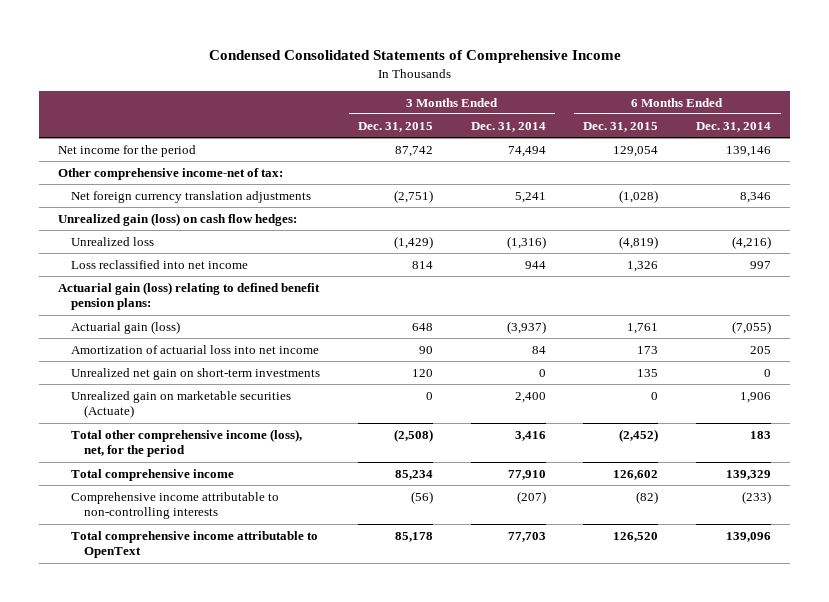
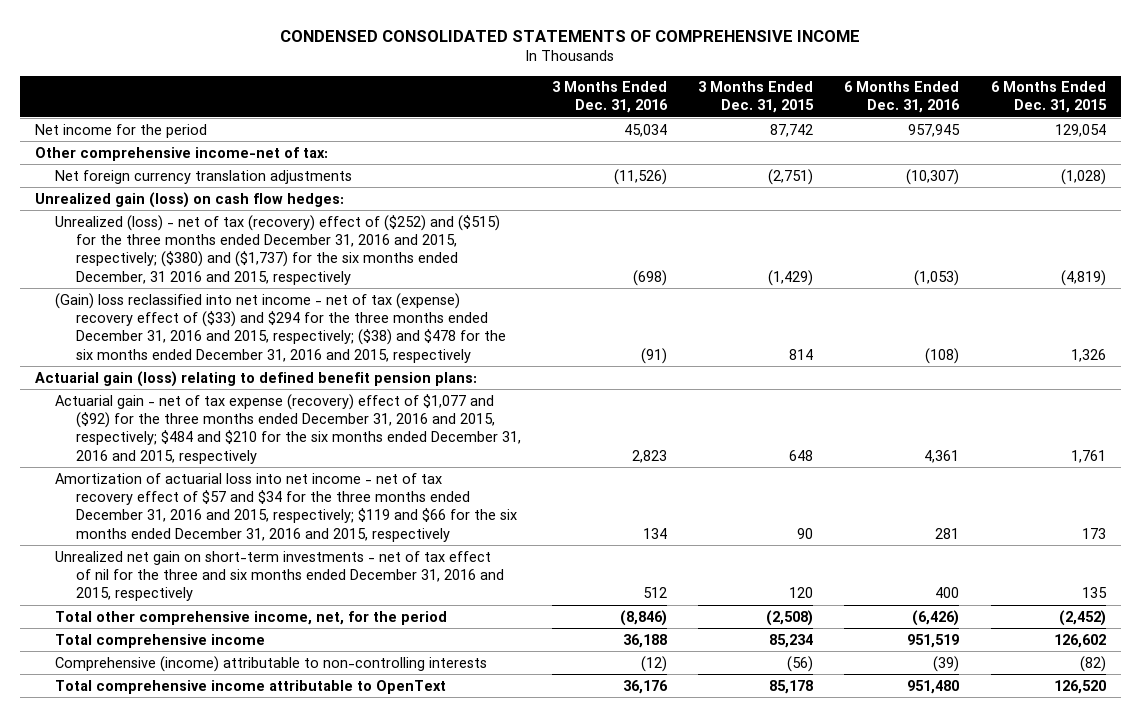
[208,49,621,63] Condensed Consolidated Statements of Comprehensive Income -> [280,29,861,42] CONDENSED CONSOLIDATED STATEMENTS OF COMPREHENSIVE INCOME
[470,121,546,132] Dec. 31, 2014 -> none
[696,121,772,132] Dec. 31, 2014 -> none
none -> [552,81,669,114] 3 Months Ended Dec. 31, 2016
none -> [844,81,961,114] 6 Months Ended Dec. 31, 2016
[71,236,155,246] Unrealized loss -> [55,214,501,285] Unrealized (loss) - net of tax (recovery) effect of ($252) and ($515) for the three months ended December 31, 2016 and 2015, respectively; ($380) and ($1,737) for the six months ended December, 31 2016 and 2015, respectively
[71,259,249,269] Loss reclassified into net income -> [55,292,506,363] (Gain) loss reclassified into net income - net of tax (expense) recovery effect of ($33) and $294 for the three months ended December 31, 2016 and 2015, respectively; ($38) and $478 for the six months ended December 31, 2016 and 2015, respectively
[71,390,292,419] Unrealized gain on marketable securities (Actuate) -> none
[71,320,181,334] Actuarial gain (loss) -> [55,393,521,464] Actuarial gain - net of tax expense (recovery) effect of $1,077 and ($92) for the three months ended December 31, 2016 and 2015, respectively; $484 and $210 for the six months ended December 31, 2016 and 2015, respectively
[71,344,320,354] Amortization of actuarial loss into net income -> [55,472,517,542] Amortization of actuarial loss into net income - net of tax recovery effect of $57 and $34 for the three months ended December 31, 2016 and 2015, respectively; $119 and $66 for the six months ended December 31, 2016 and 2015, respectively
[71,367,321,380] Unrealized net gain on short-term investments -> [55,550,504,602] Unrealized net gain on short-term investments - net of tax effect of nil for the three and six months ended December 31, 2016 and 2015, respectively
[71,428,303,458] Total other comprehensive income (loss), net, for the period -> [55,610,448,625] Total other comprehensive income, net, for the period
[71,491,280,520] Comprehensive income attributable to non-controlling interests -> [55,655,488,672] Comprehensive (income) attributable to non-controlling interests

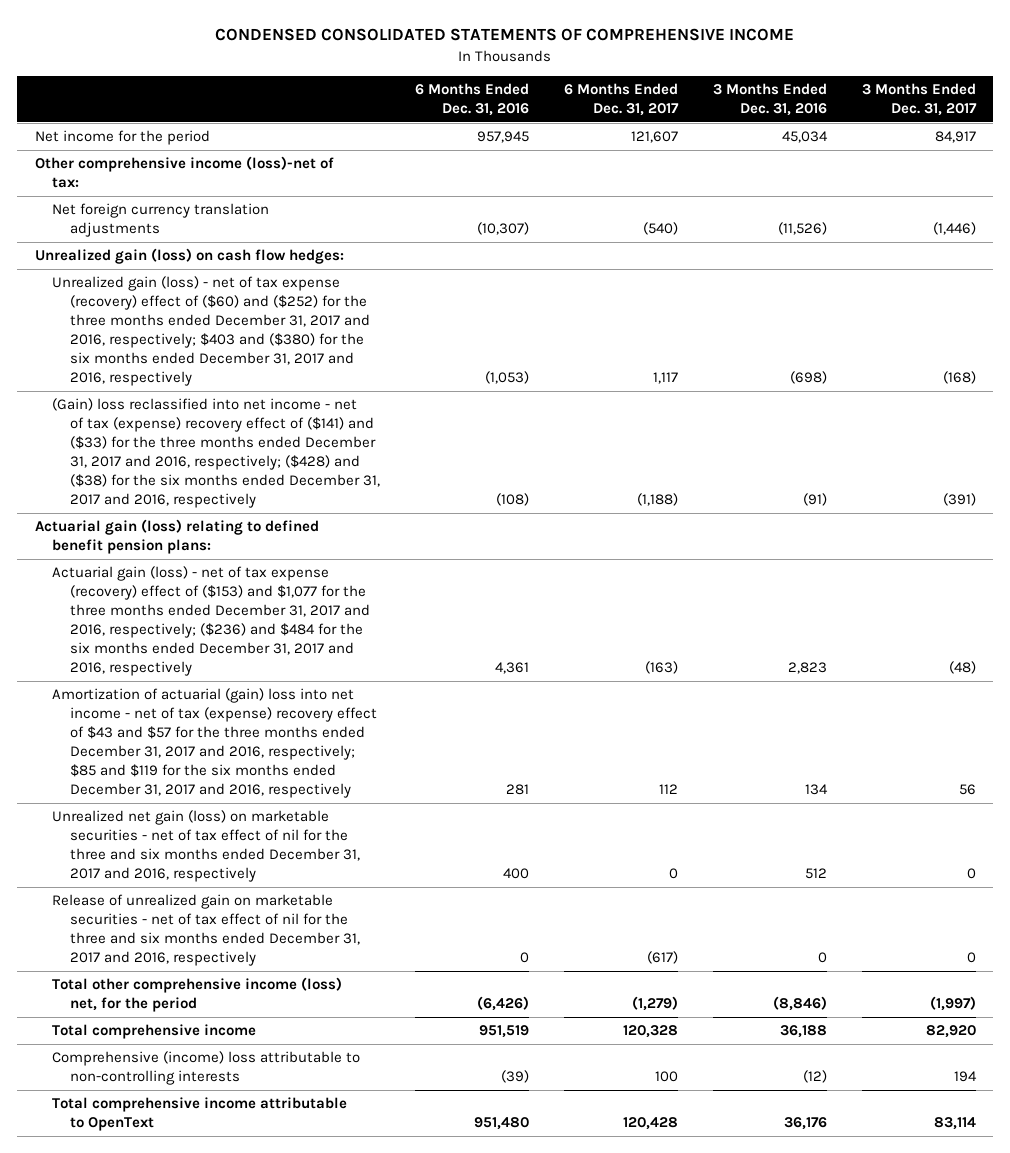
[698,81,815,114] 3 Months Ended Dec. 31, 2015 -> none
[990,81,1107,114] 6 Months Ended Dec. 31, 2015 -> none
none -> [563,82,679,116] 6 Months Ended Dec. 31, 2017
none -> [861,82,977,116] 3 Months Ended Dec. 31, 2017
[35,146,329,161] Other comprehensive income-net of tax: -> [34,156,334,189] Other comprehensive income (loss)-net of tax:
[55,214,501,285] Unrealized (loss) - net of tax (recovery) effect of ($252) and ($515) for the three months ended December 31, 2016 and 2015, respectively; ($380) and ($1,737) for the six months ended December, 31 2016 and 2015, respectively -> [52,276,370,386] Unrealized gain (loss) - net of tax expense (recovery) effect of ($60) and ($252) for the three months ended December 31, 2017 and 2016, respectively; $403 and ($380) for the six months ended December 31, 2017 and 2016, respectively
[55,292,506,363] (Gain) loss reclassified into net income - net of tax (expense) recovery effect of ($33) and $294 for the three months ended December 31, 2016 and 2015, respectively; ($38) and $478 for the six months ended December 31, 2016 and 2015, respectively -> [52,398,380,508] (Gain) loss reclassified into net income - net of tax (expense) recovery effect of ($141) and ($33) for the three months ended December 31, 2017 and 2016, respectively; ($428) and ($38) for the six months ended December 31, 2017 and 2016, respectively
[55,393,521,464] Actuarial gain - net of tax expense (recovery) effect of $1,077 and ($92) for the three months ended December 31, 2016 and 2015, respectively; $484 and $210 for the six months ended December 31, 2016 and 2015, respectively -> [52,566,370,676] Actuarial gain (loss) - net of tax expense (recovery) effect of ($153) and $1,077 for the three months ended December 31, 2017 and 2016, respectively; ($236) and $484 for the six months ended December 31, 2017 and 2016, respectively
[55,472,517,542] Amortization of actuarial loss into net income - net of tax recovery effect of $57 and $34 for the three months ended December 31, 2016 and 2015, respectively; $119 and $66 for the six months ended December 31, 2016 and 2015, respectively -> [52,688,377,798] Amortization of actuarial (gain) loss into net income - net of tax (expense) recovery effect of $43 and $57 for the three months ended December 31, 2017 and 2016, respectively; $85 and $119 for the six months ended December 31, 2017 and 2016, respectively
[55,550,504,602] Unrealized net gain on short-term investments - net of tax effect of nil for the three and six months ended December 31, 2016 and 2015, respectively -> [52,810,360,883] Unrealized net gain (loss) on marketable securities - net of tax effect of nil for the three and six months ended December 31, 2017 and 2016, respectively
none -> [52,894,360,967] Release of unrealized gain on marketable securities - net of tax effect of nil for the three and six months ended December 31, 2017 and 2016, respectively
[55,610,448,625] Total other comprehensive income, net, for the period -> [52,977,343,1013] Total other comprehensive income (loss) net, for the period
[55,655,488,672] Comprehensive (income) attributable to non-controlling interests -> [52,1051,361,1086] Comprehensive (income) loss attributable to non-controlling interests

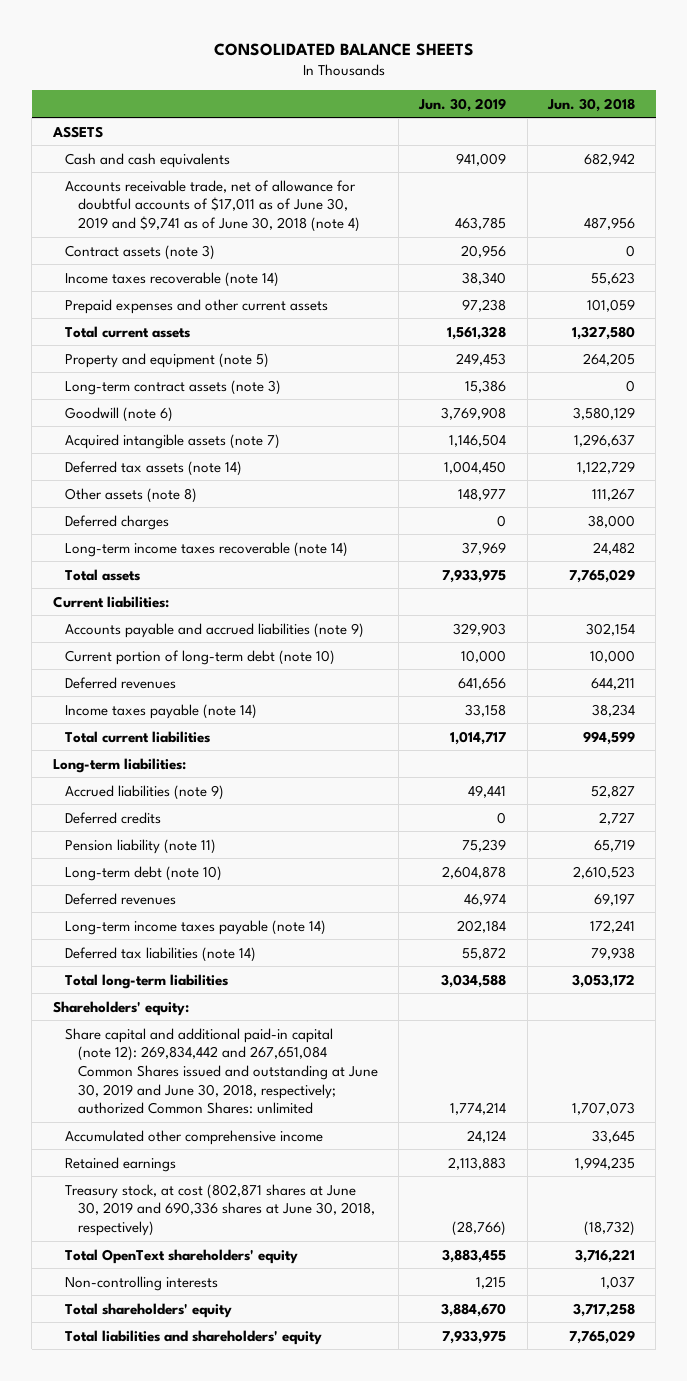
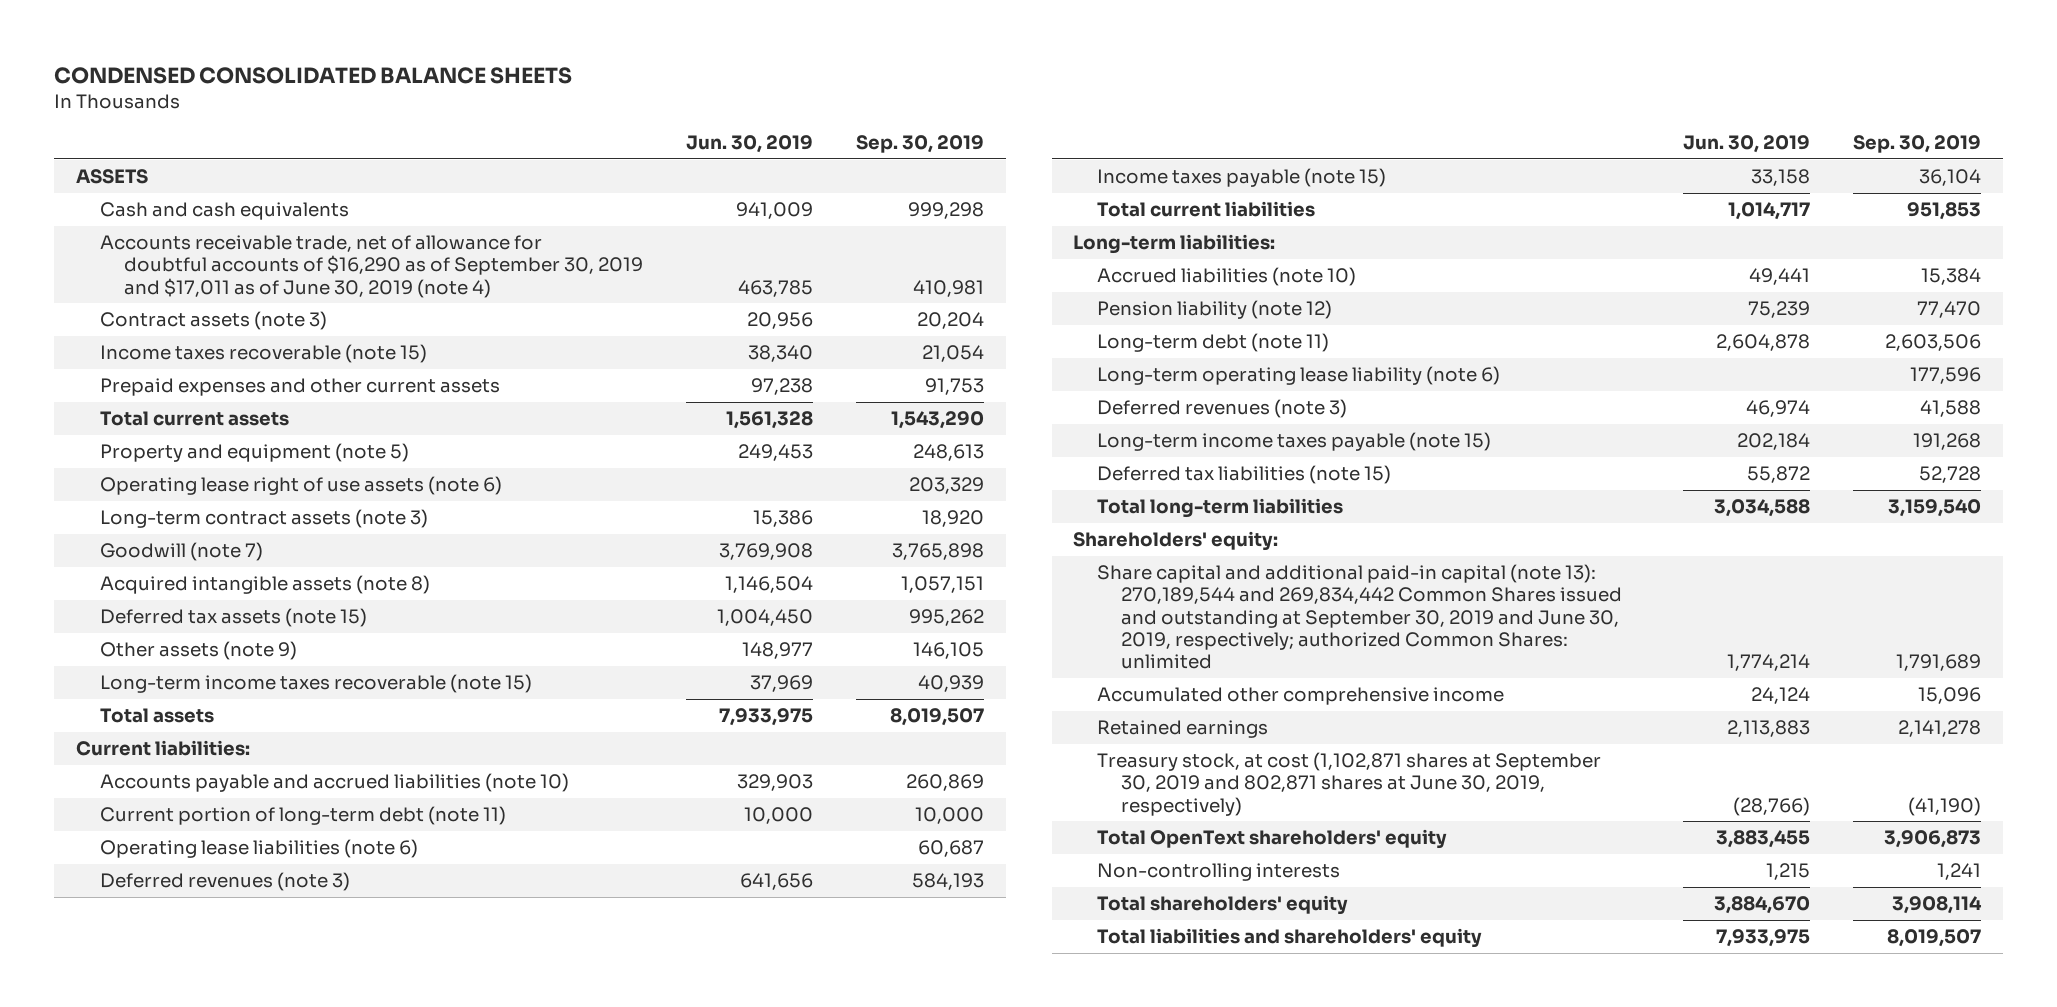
[213,43,474,57] CONSOLIDATED BALANCE SHEETS -> [54,66,573,84] CONDENSED CONSOLIDATED BALANCE SHEETS
[546,97,635,112] Jun. 30, 2018 -> none
none -> [856,134,985,153] Sep. 30, 2019
[65,179,360,232] Accounts receivable trade, net of allowance for doubtful accounts of $17,011 as of June 30, 2019 and $9,741 as of June 30, 2018 (note 4) -> [100,235,644,298] Accounts receivable trade, net of allowance for doubtful accounts of $16,290 as of September 30, 2019 and $17,011 as of June 30, 2019 (note 4)
[65,271,280,287] Income taxes recoverable (note 14) -> [100,344,428,364] Income taxes recoverable (note 15)
none -> [100,476,503,496] Operating lease right of use assets (note 6)
[65,514,170,530] Deferred charges -> none
[65,406,174,422] Goodwill (note 6) -> [100,542,264,562] Goodwill (note 7)
[65,433,281,449] Acquired intangible assets (note 7) -> [100,575,431,595] Acquired intangible assets (note 8)
[65,460,243,476] Deferred tax assets (note 14) -> [100,608,368,628] Deferred tax assets (note 15)
[65,487,198,503] Other assets (note 8) -> [100,641,298,661] Other assets (note 9)
[65,541,349,557] Long-term income taxes recoverable (note 14) -> [100,674,533,694] Long-term income taxes recoverable (note 15)
[65,622,365,638] Accounts payable and accrued liabilities (note 9) -> [100,773,570,793] Accounts payable and accrued liabilities (note 10)
[65,649,336,665] Current portion of long-term debt (note 10) -> [100,806,507,826] Current portion of long-term debt (note 11)
none -> [100,839,419,859] Operating lease liabilities (note 6)
[65,676,177,689] Deferred revenues -> [100,872,351,892] Deferred revenues (note 3)
[65,703,258,719] Income taxes payable (note 14) -> [1097,168,1387,188] Income taxes payable (note 15)
[65,811,162,824] Deferred credits -> none
[65,784,225,800] Accrued liabilities (note 9) -> [1097,267,1357,287] Accrued liabilities (note 10)
[65,838,217,854] Pension liability (note 11) -> [1097,300,1333,320] Pension liability (note 12)
[65,865,223,881] Long-term debt (note 10) -> [1097,333,1330,353] Long-term debt (note 11)
none -> [1097,366,1501,386] Long-term operating lease liability (note 6)
[65,892,177,905] Deferred revenues -> [1097,399,1348,419] Deferred revenues (note 3)
[65,919,327,935] Long-term income taxes payable (note 14) -> [1097,432,1492,452] Long-term income taxes payable (note 15)
[65,946,257,962] Deferred tax liabilities (note 14) -> [1097,465,1392,485] Deferred tax liabilities (note 15)
[65,1027,378,1115] Share capital and additional paid-in capital (note 12): 269,834,442 and 267,651,084 Common Shares issued and outstanding at June 30, 2019 and June 30, 2018, respectively; authorized Common Shares: unlimited -> [1097,564,1623,670] Share capital and additional paid-in capital (note 13): 270,189,544 and 269,834,442 Common Shares issued and outstanding at September 30, 2019 and June 30, 2019, respectively; authorized Common Shares: unlimited
[65,1183,375,1236] Treasury stock, at cost (802,871 shares at June 30, 2019 and 690,336 shares at June 30, 2018, respectively) -> [1097,752,1602,816] Treasury stock, at cost (1,102,871 shares at September 30, 2019 and 802,871 shares at June 30, 2019, respectively)

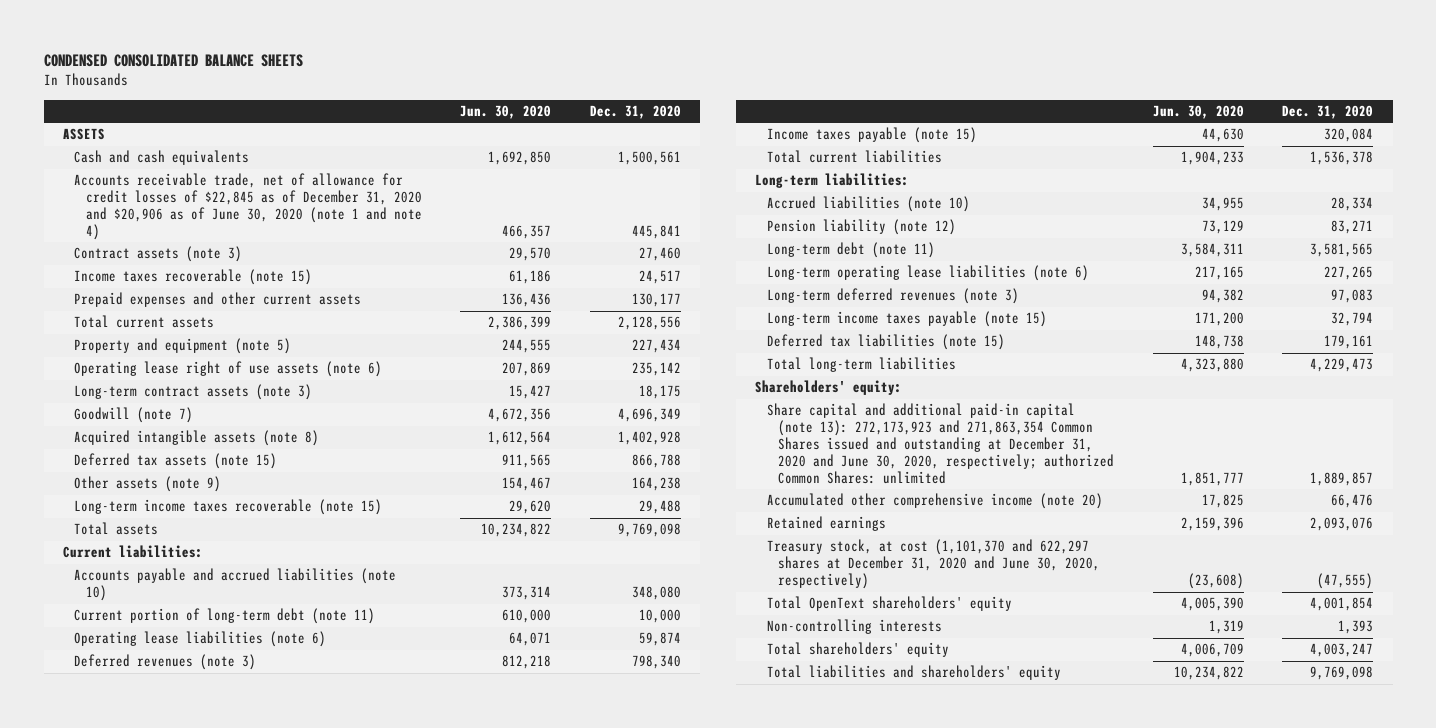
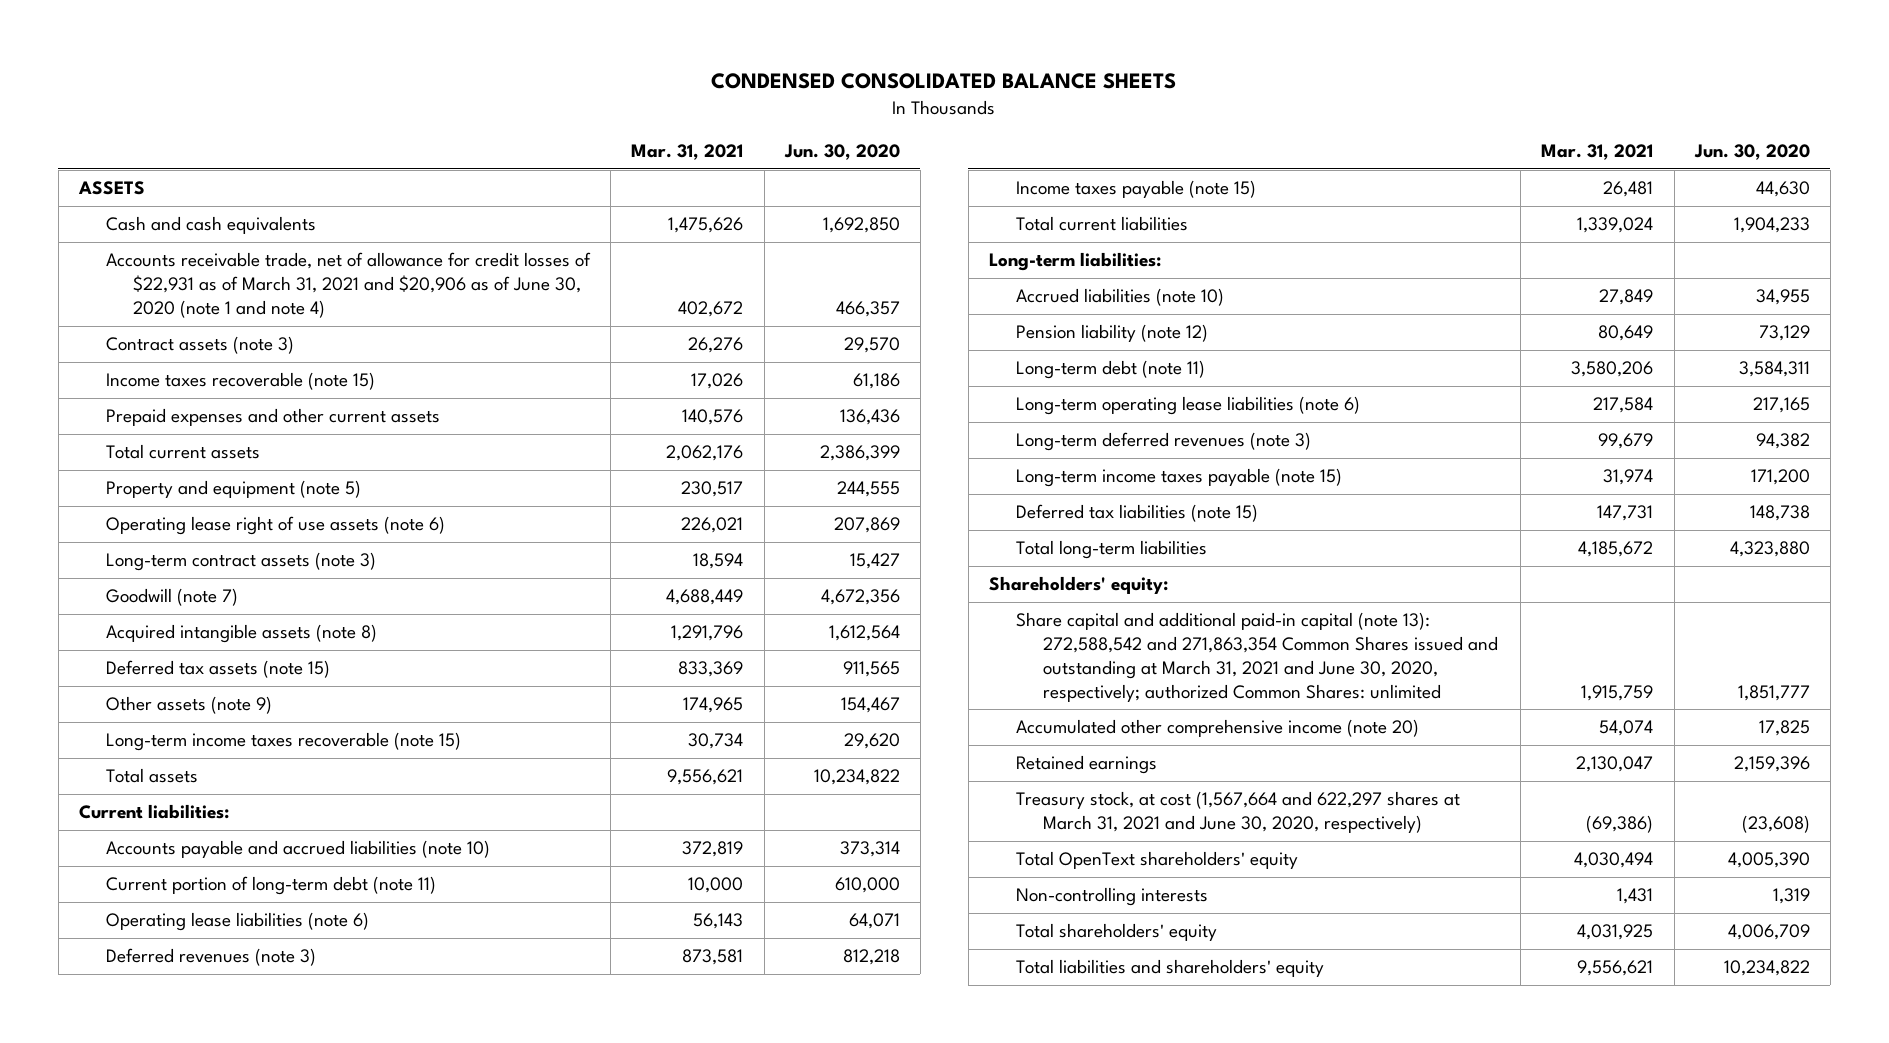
[589,104,681,119] Dec. 31, 2020 -> none
none -> [631,144,744,161] Mar. 31, 2021
[74,173,422,240] Accounts receivable trade, net of allowance for credit losses of $22,845 as of December 31, 2020 and $20,906 as of June 30, 2020 (note 1 and note 4) -> [106,252,592,318] Accounts receivable trade, net of allowance for credit losses of $22,931 as of March 31, 2021 and $20,906 as of June 30, 2020 (note 1 and note 4)
[766,403,1115,484] Share capital and additional paid-in capital (note 13): 272,173,923 and 271,863,354 Common Shares issued and outstanding at December 31, 2020 and June 30, 2020, respectively; authorized Common Shares: unlimited -> [1016,612,1499,702] Share capital and additional paid-in capital (note 13): 272,588,542 and 271,863,354 Common Shares issued and outstanding at March 31, 2021 and June 30, 2020, respectively; authorized Common Shares: unlimited
[766,539,1101,590] Treasury stock, at cost (1,101,370 and 622,297 shares at December 31, 2020 and June 30, 2020, respectively) -> [1016,791,1461,834] Treasury stock, at cost (1,567,664 and 622,297 shares at March 31, 2021 and June 30, 2020, respectively)

